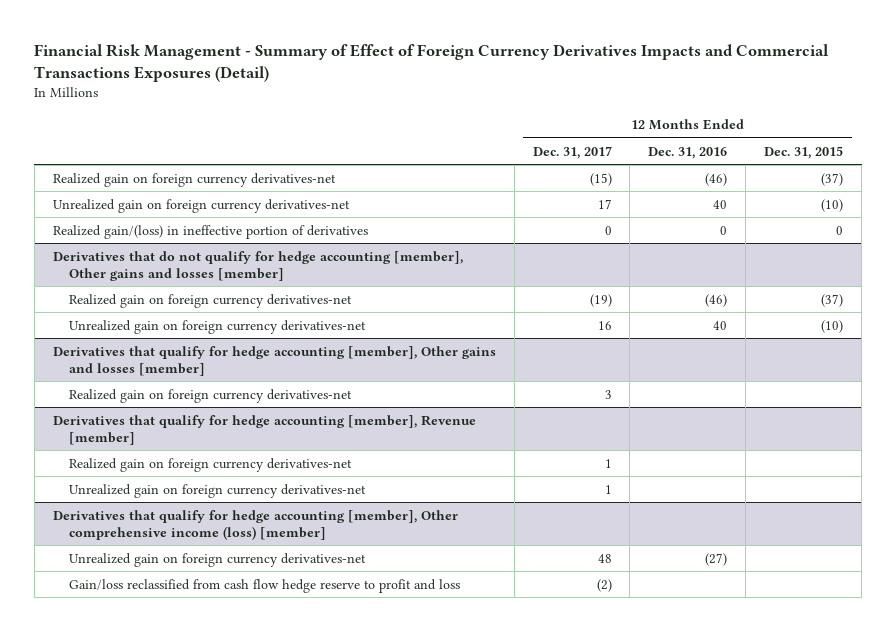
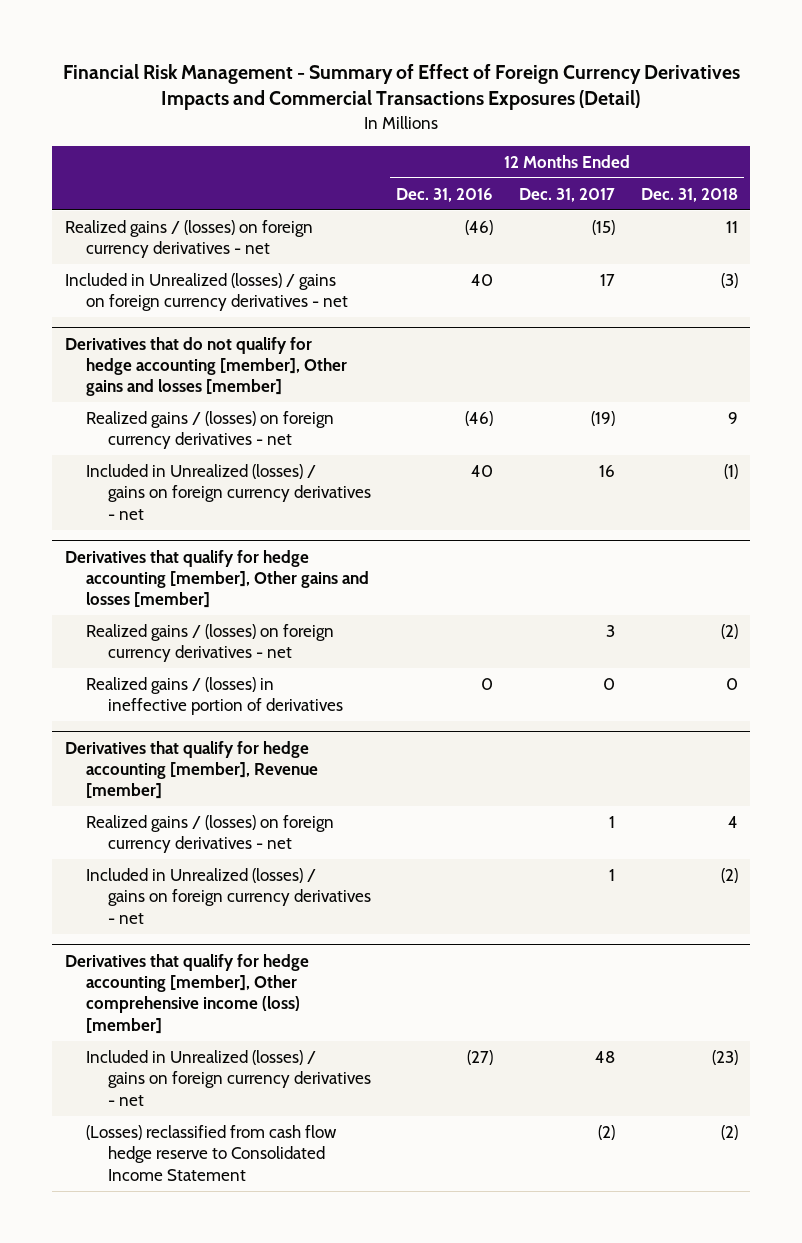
[764,145,844,159] Dec. 31, 2015 -> none
none -> [640,187,738,202] Dec. 31, 2018
[52,224,368,239] Realized gain/(loss) in ineffective portion of derivatives -> none
[52,172,336,187] Realized gain on foreign currency derivatives-net -> [64,220,313,259] Realized gains / (losses) on foreign currency derivatives - net
[52,198,350,213] Unrealized gain on foreign currency derivatives-net -> [64,273,349,312] Included in Unrealized (losses) / gains on foreign currency derivatives - net
[69,293,353,308] Realized gain on foreign currency derivatives-net -> [86,411,335,450] Realized gains / (losses) on foreign currency derivatives - net
[69,319,367,334] Unrealized gain on foreign currency derivatives-net -> [86,464,371,520] Included in Unrealized (losses) / gains on foreign currency derivatives - net
[69,388,353,403] Realized gain on foreign currency derivatives-net -> [86,624,335,663] Realized gains / (losses) on foreign currency derivatives - net
none -> [86,677,343,716] Realized gains / (losses) in ineffective portion of derivatives
[69,457,353,472] Realized gain on foreign currency derivatives-net -> [86,815,335,854] Realized gains / (losses) on foreign currency derivatives - net
[69,483,367,498] Unrealized gain on foreign currency derivatives-net -> [86,868,371,924] Included in Unrealized (losses) / gains on foreign currency derivatives - net
[69,552,367,567] Unrealized gain on foreign currency derivatives-net -> [86,1050,371,1106] Included in Unrealized (losses) / gains on foreign currency derivatives - net
[69,578,461,593] Gain/loss reclassified from cash flow hedge reserve to profit and loss -> [86,1125,338,1181] (Losses) reclassified from cash flow hedge reserve to Consolidated Income Statement

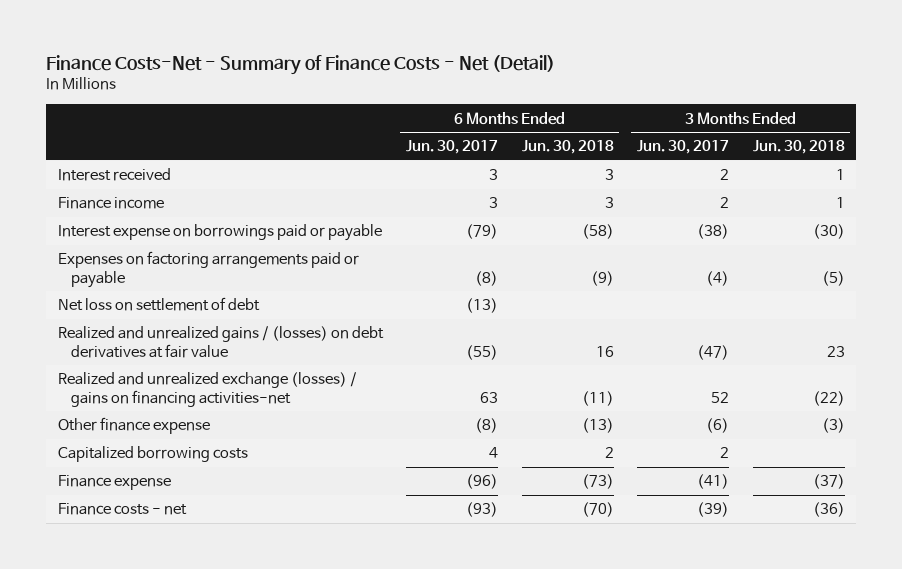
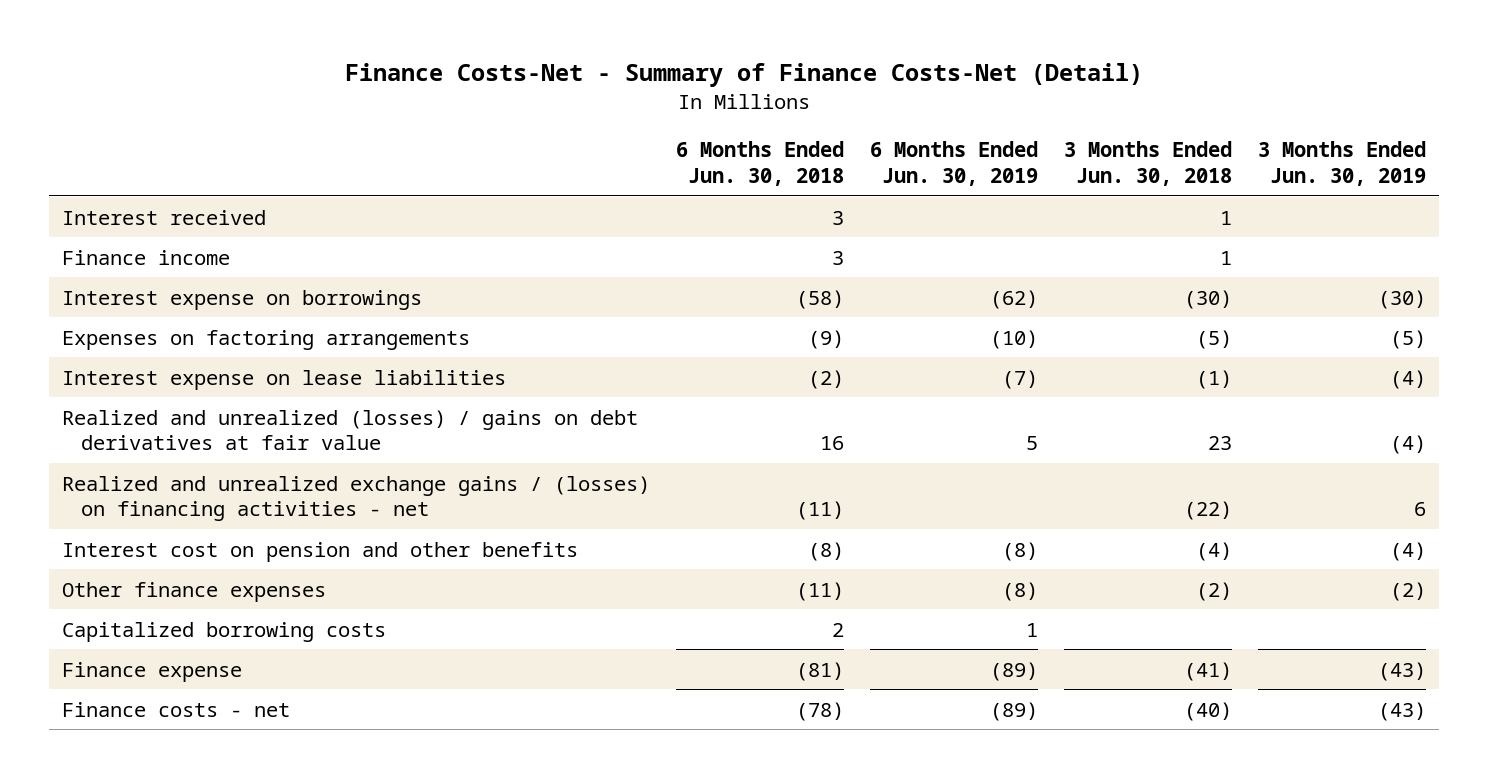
[45,55,555,76] Finance Costs-Net - Summary of Finance Costs - Net (Detail) -> [345,63,1144,88] Finance Costs-Net - Summary of Finance Costs-Net (Detail)
[406,140,499,155] Jun. 30, 2017 -> none
[637,140,730,155] Jun. 30, 2017 -> none
none -> [870,141,1039,186] 6 Months Ended Jun. 30, 2019
none -> [1258,141,1427,186] 3 Months Ended Jun. 30, 2019
[57,297,260,312] Net loss on settlement of debt -> none
[57,224,382,242] Interest expense on borrowings paid or payable -> [62,289,423,310] Interest expense on borrowings
[57,251,359,288] Expenses on factoring arrangements paid or payable -> [62,329,471,350] Expenses on factoring arrangements
none -> [62,369,507,390] Interest expense on lease liabilities
[57,326,384,358] Realized and unrealized gains / (losses) on debt derivatives at fair value -> [62,409,639,451] Realized and unrealized (losses) / gains on debt derivatives at fair value
[57,372,357,407] Realized and unrealized exchange (losses) / gains on financing activities-net -> [62,475,651,522] Realized and unrealized exchange gains / (losses) on financing activities - net
none -> [62,541,579,562] Interest cost on pension and other benefits
[57,417,210,435] Other finance expense -> [62,581,327,602] Other finance expenses
[581,418,614,434] (13) -> [796,581,845,601] (11)
[821,418,845,434] (3) -> [1196,581,1233,601] (2)
[581,474,614,490] (73) -> [796,661,845,681] (81)
[812,474,845,490] (37) -> [1184,661,1233,681] (41)
[581,502,614,518] (70) -> [796,701,845,721] (78)
[812,502,845,518] (36) -> [1184,701,1233,721] (40)

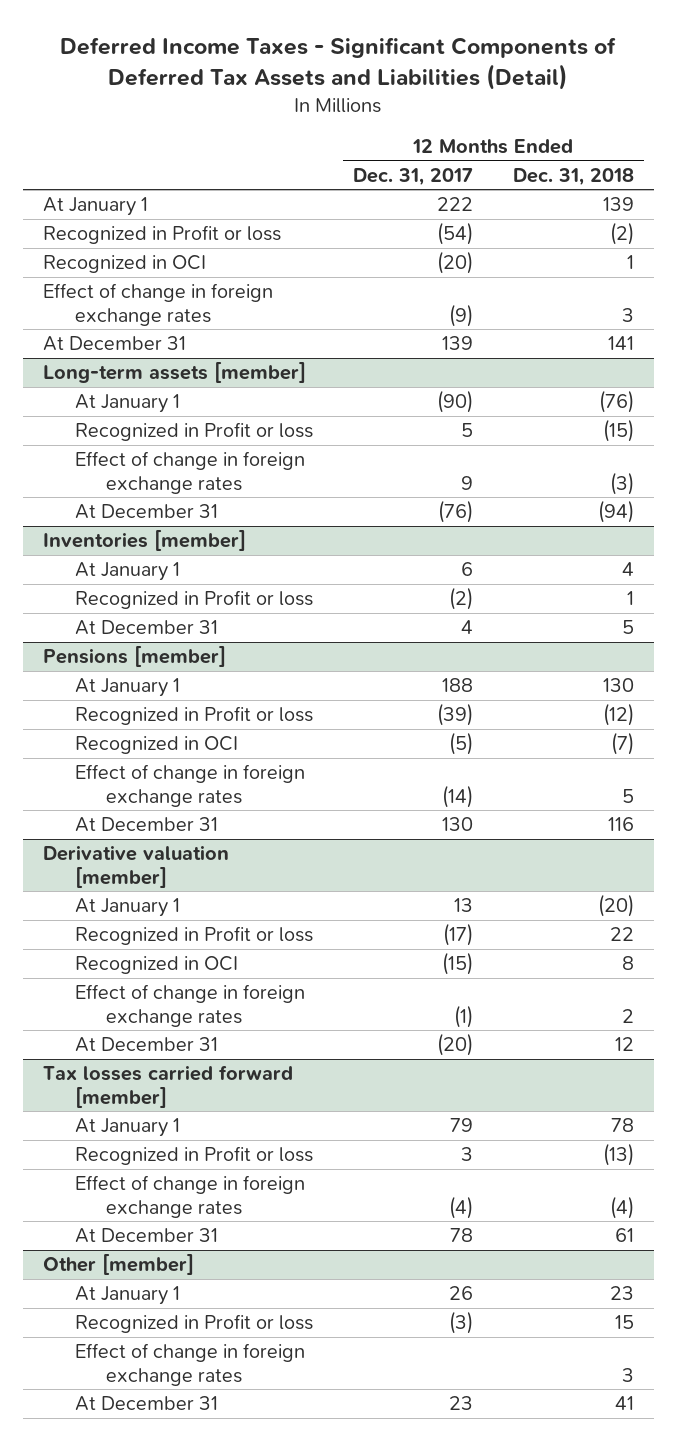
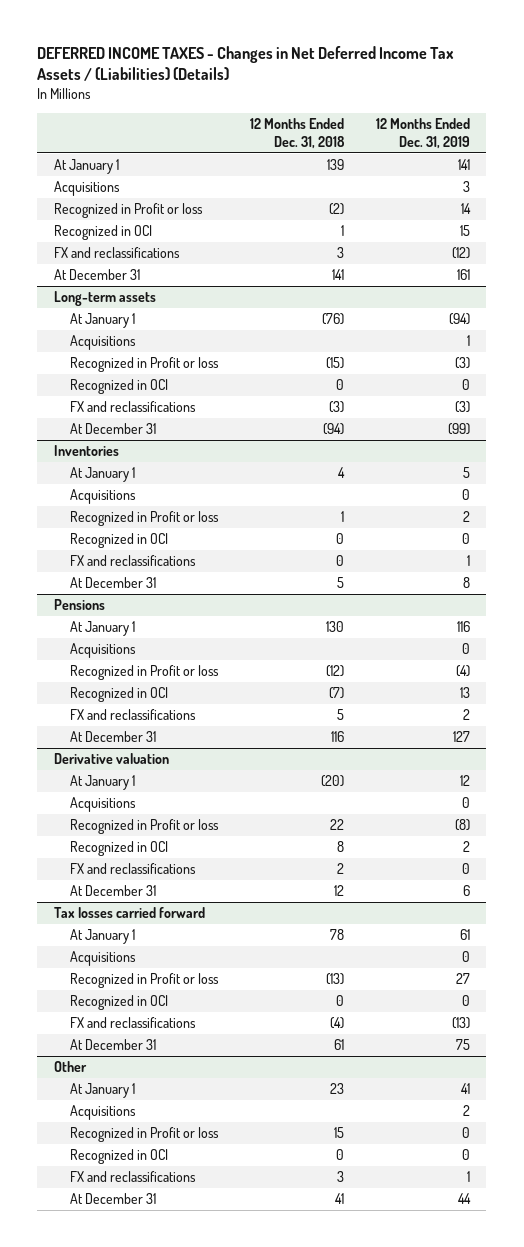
[60,36,617,90] Deferred Income Taxes - Significant Components of Deferred Tax Assets and Liabilities (Detail) -> [37,45,455,82] DEFERRED INCOME TAXES - Changes in Net Deferred Income Tax Assets / (Liabilities) (Details)
[352,167,473,186] Dec. 31, 2017 -> none
none -> [376,118,471,149] 12 Months Ended Dec. 31, 2019
none -> [53,181,120,197] Acquisitions
[42,283,273,326] Effect of change in foreign exchange rates -> [53,247,180,259] FX and reclassifications
[42,362,306,384] Long-term assets [member] -> [53,291,156,307] Long-term assets
none -> [69,335,136,351] Acquisitions
none -> [69,379,168,395] Recognized in OCI
[74,451,305,494] Effect of change in foreign exchange rates -> [69,401,196,413] FX and reclassifications
[42,530,246,552] Inventories [member] -> [53,445,119,457] Inventories
none -> [69,489,136,505] Acquisitions
none -> [69,533,168,549] Recognized in OCI
none -> [69,555,196,567] FX and reclassifications
[42,646,226,668] Pensions [member] -> [53,599,105,611] Pensions
none -> [69,643,136,659] Acquisitions
[74,764,305,807] Effect of change in foreign exchange rates -> [69,709,196,721] FX and reclassifications
[42,845,229,888] Derivative valuation [member] -> [53,753,169,765] Derivative valuation
none -> [69,797,136,813] Acquisitions
[74,984,305,1027] Effect of change in foreign exchange rates -> [69,863,196,875] FX and reclassifications
[42,1065,293,1108] Tax losses carried forward [member] -> [53,907,205,919] Tax losses carried forward
none -> [69,951,136,967] Acquisitions
none -> [69,995,168,1011] Recognized in OCI
[74,1175,305,1218] Effect of change in foreign exchange rates -> [69,1017,196,1029] FX and reclassifications
[42,1254,194,1276] Other [member] -> [53,1061,87,1073] Other
none -> [69,1105,136,1121] Acquisitions
none -> [69,1149,168,1165] Recognized in OCI
[74,1343,305,1386] Effect of change in foreign exchange rates -> [69,1171,196,1183] FX and reclassifications

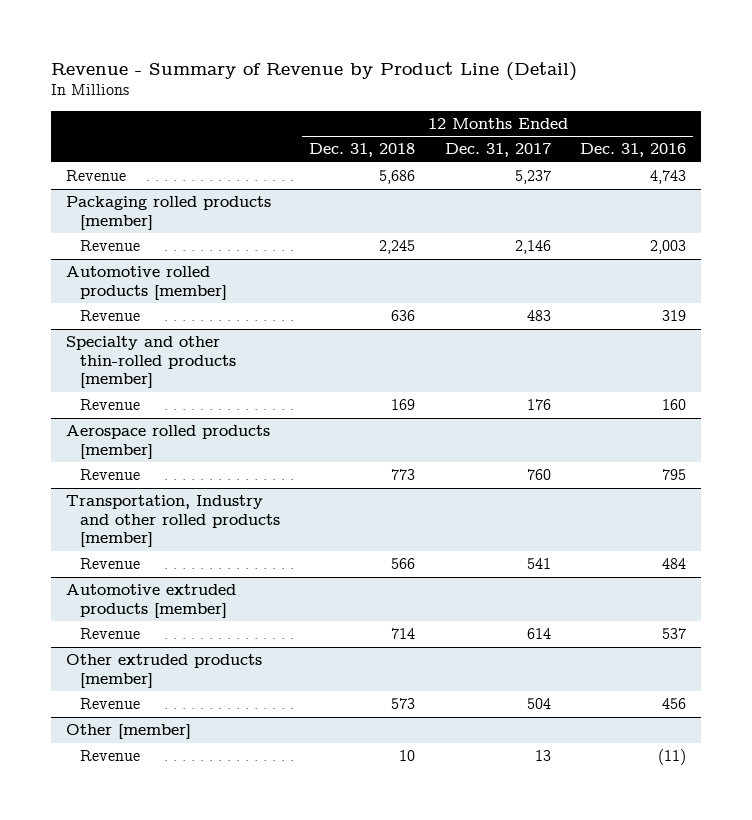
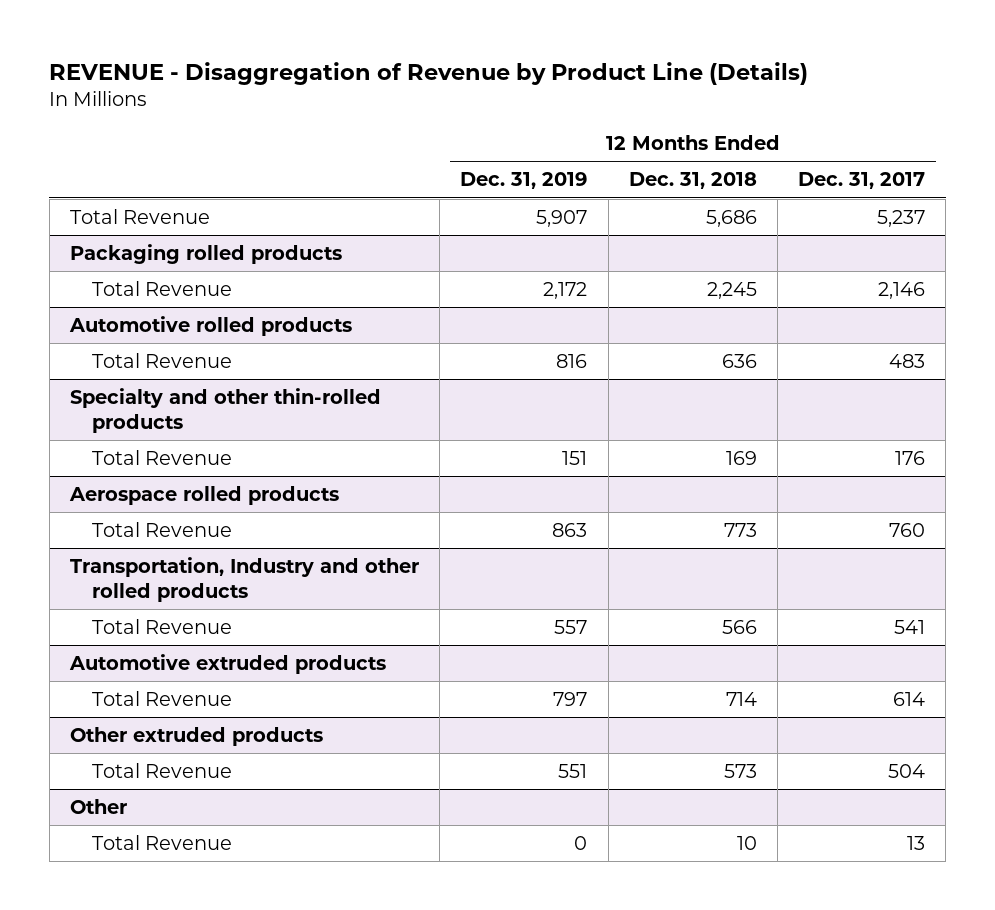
[50,61,577,81] Revenue - Summary of Revenue by Product Line (Detail) -> [49,61,809,85] REVENUE - Disaggregation of Revenue by Product Line (Details)
[580,143,687,158] Dec. 31, 2016 -> none
none -> [460,172,588,190] Dec. 31, 2019
[65,170,126,182] Revenue -> [70,208,211,224] Total Revenue
[65,196,271,230] Packaging rolled products [member] -> [70,243,343,264] Packaging rolled products
[79,240,140,252] Revenue -> [91,280,232,296] Total Revenue
[65,266,227,300] Automotive rolled products [member] -> [69,315,353,336] Automotive rolled products
[79,310,140,322] Revenue -> [91,352,232,368] Total Revenue
[65,336,236,389] Specialty and other thin-rolled products [member] -> [70,387,382,433] Specialty and other thin-rolled products
[79,399,140,411] Revenue -> [91,449,232,465] Total Revenue
[65,425,270,459] Aerospace rolled products [member] -> [69,485,340,505] Aerospace rolled products
[79,469,140,481] Revenue -> [91,521,232,537] Total Revenue
[65,495,280,548] Transportation, Industry and other rolled products [member] -> [70,556,420,602] Transportation, Industry and other rolled products
[79,558,140,570] Revenue -> [91,618,232,634] Total Revenue
[65,584,236,618] Automotive extruded products [member] -> [69,653,387,674] Automotive extruded products
[79,628,140,640] Revenue -> [91,690,232,706] Total Revenue
[65,654,262,688] Other extruded products [member] -> [70,726,324,746] Other extruded products
[79,698,140,710] Revenue -> [91,762,232,778] Total Revenue
[65,724,191,740] Other [member] -> [70,798,128,814] Other
[79,750,140,762] Revenue -> [91,834,232,850] Total Revenue

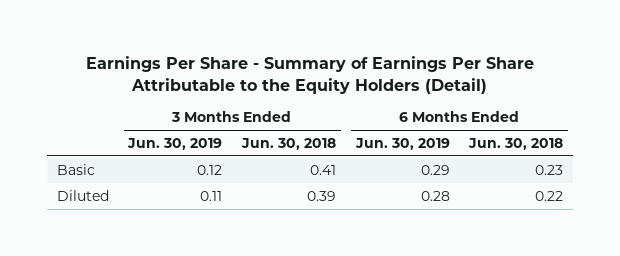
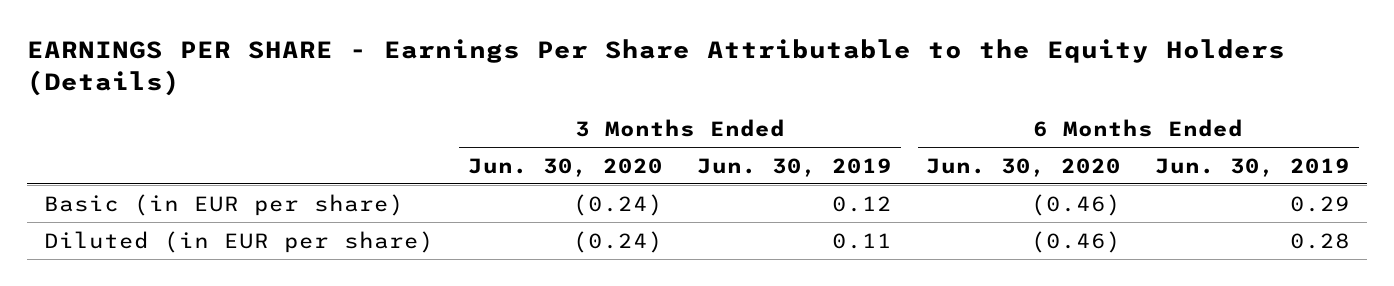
[86,55,535,94] Earnings Per Share - Summary of Earnings Per Share Attributable to the Equity Holders (Detail) -> [26,39,1285,96] EARNINGS PER SHARE - Earnings Per Share Attributable to the Equity Holders (Details)
[241,137,337,150] Jun. 30, 2018 -> none
[468,137,564,150] Jun. 30, 2018 -> none
none -> [467,157,663,177] Jun. 30, 2020
none -> [926,157,1122,177] Jun. 30, 2020
[56,163,95,175] Basic -> [43,193,404,216] Basic (in EUR per share)
[56,189,109,201] Diluted -> [43,230,434,253] Diluted (in EUR per share)

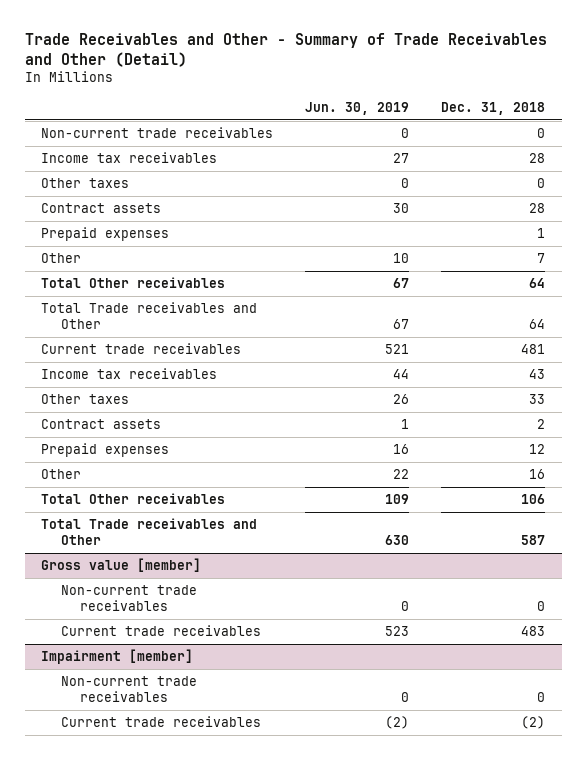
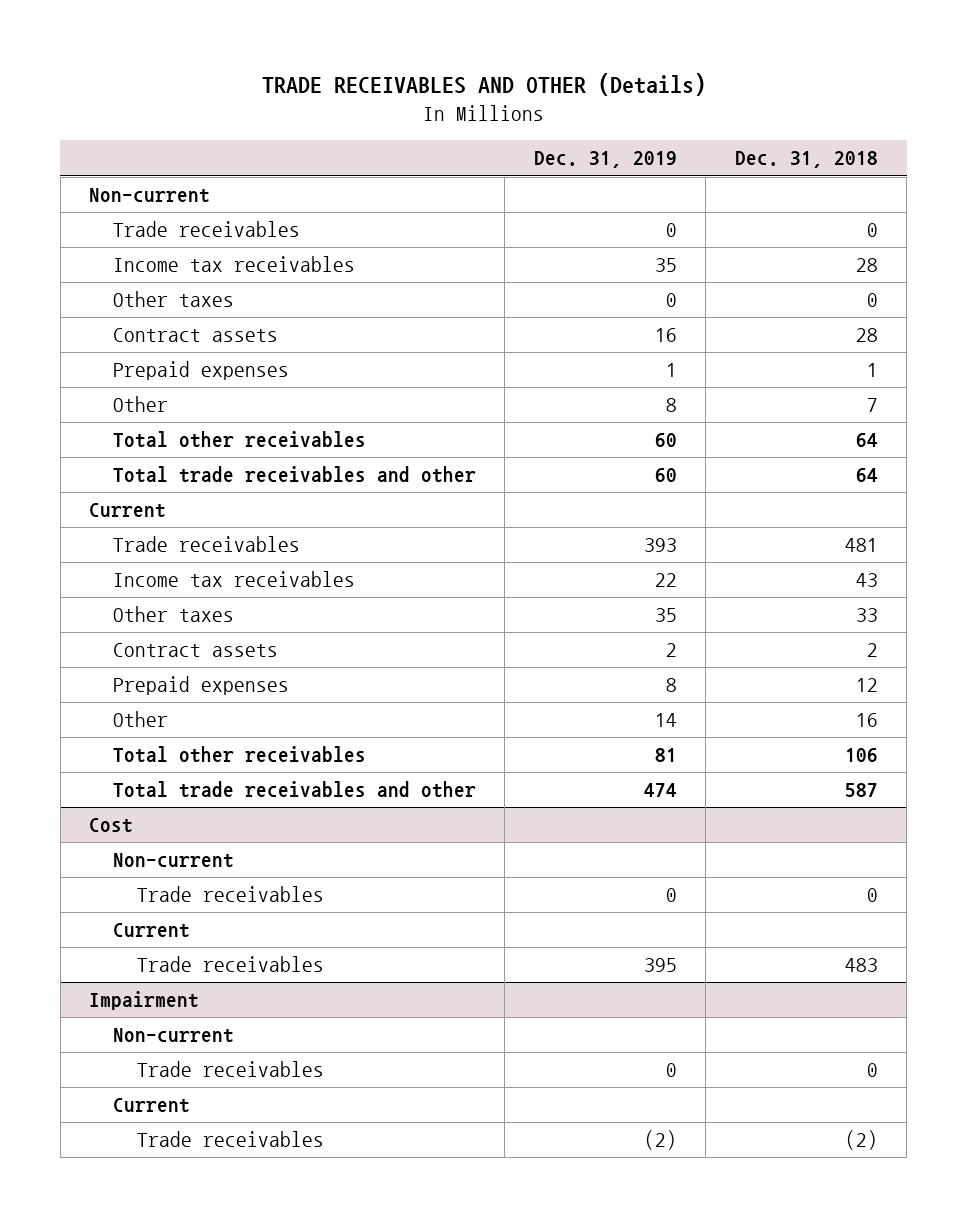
[24,32,547,67] Trade Receivables and Other - Summary of Trade Receivables and Other (Detail) -> [261,72,706,96] TRADE RECEIVABLES AND OTHER (Details)
[305,102,410,116] Jun. 30, 2019 -> none
none -> [533,151,677,169] Dec. 31, 2019
none -> [89,188,211,204] Non-current
[40,127,273,139] Non-current trade receivables -> [112,221,300,238] Trade receivables
[40,277,225,289] Total Other receivables -> [112,431,366,449] Total other receivables
[40,302,257,330] Total Trade receivables and Other -> [112,466,476,484] Total trade receivables and other
none -> [89,503,167,519] Current
[40,343,241,355] Current trade receivables -> [112,536,300,553] Trade receivables
[40,493,225,505] Total Other receivables -> [112,746,366,764] Total other receivables
[40,518,257,546] Total Trade receivables and Other -> [112,781,476,799] Total trade receivables and other
[40,558,201,573] Gross value [member] -> [89,818,134,834] Cost
none -> [112,853,234,869] Non-current
[60,585,197,612] Non-current trade receivables -> [136,886,324,903] Trade receivables
none -> [112,923,190,939] Current
[60,625,261,637] Current trade receivables -> [136,956,324,973] Trade receivables
[40,649,193,665] Impairment [member] -> [89,991,200,1011] Impairment
none -> [112,1028,234,1044] Non-current
[60,676,197,703] Non-current trade receivables -> [136,1061,324,1078] Trade receivables
none -> [112,1098,190,1114] Current
[60,716,261,728] Current trade receivables -> [136,1131,324,1148] Trade receivables

